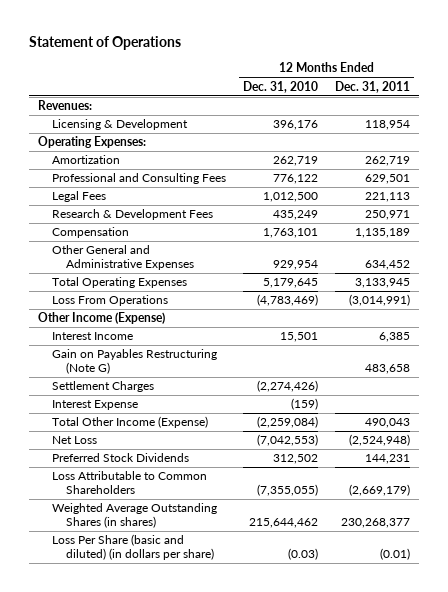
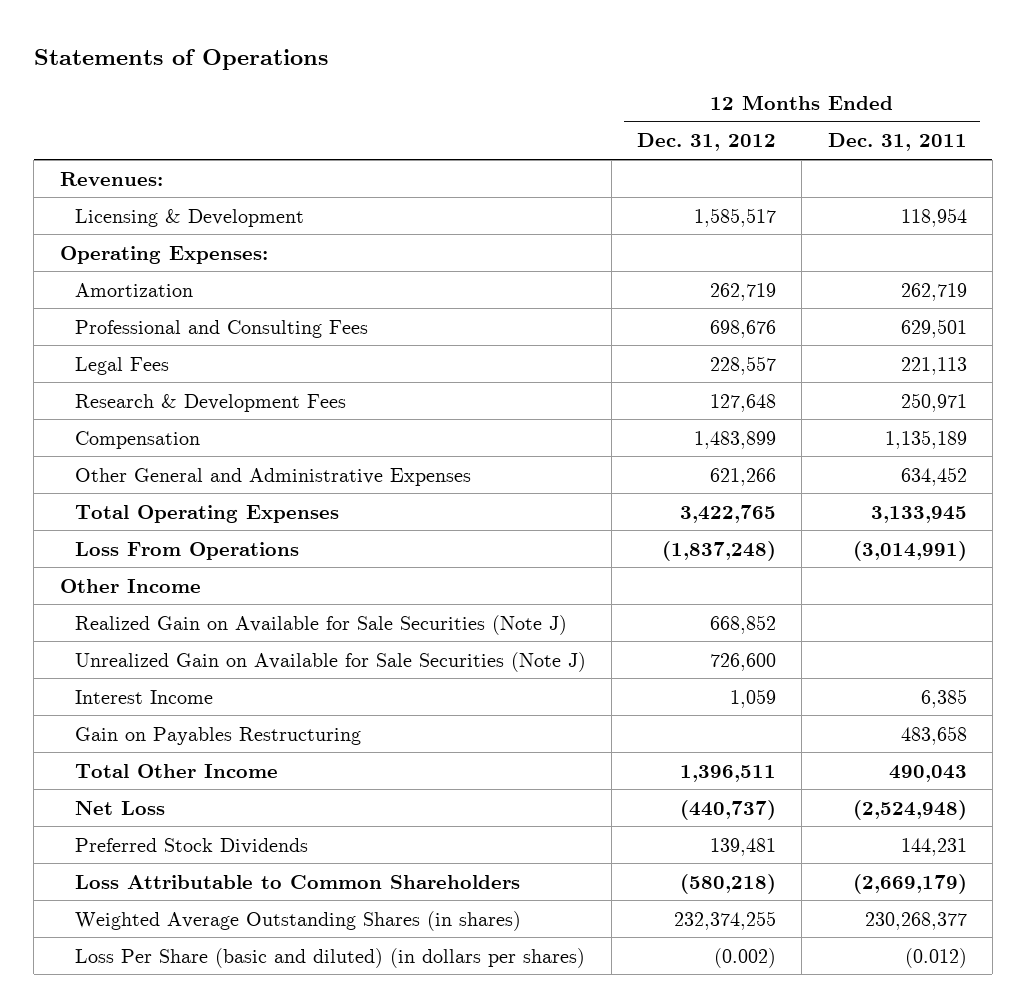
[28,36,181,51] Statement of Operations -> [33,48,328,70] Statements of Operations
[243,80,319,93] Dec. 31, 2010 -> none
none -> [637,133,777,152] Dec. 31, 2012
[37,312,165,325] Other Income (Expense) -> [59,578,201,593] Other Income
none -> [74,614,567,635] Realized Gain on Available for Sale Securities (Note J)
none -> [74,651,586,672] Unrealized Gain on Available for Sale Securities (Note J)
[51,381,154,393] Settlement Charges -> none
[51,400,138,411] Interest Expense -> none
[51,349,217,375] Gain on Payables Restructuring (Note G) -> [74,726,361,745] Gain on Payables Restructuring
[51,416,208,429] Total Other Income (Expense) -> [74,763,278,778] Total Other Income
[51,534,215,561] Loss Per Share (basic and diluted) (in dollars per share) -> [74,947,585,968] Loss Per Share (basic and diluted) (in dollars per shares)
[380,548,411,561] (0.01) -> [904,947,967,968] (0.012)

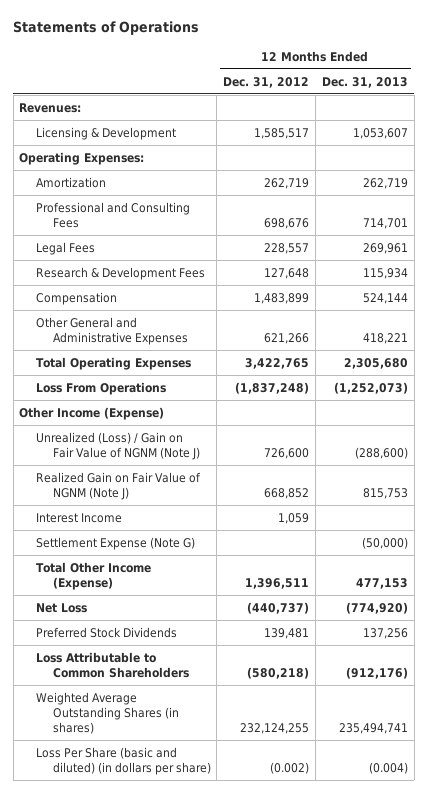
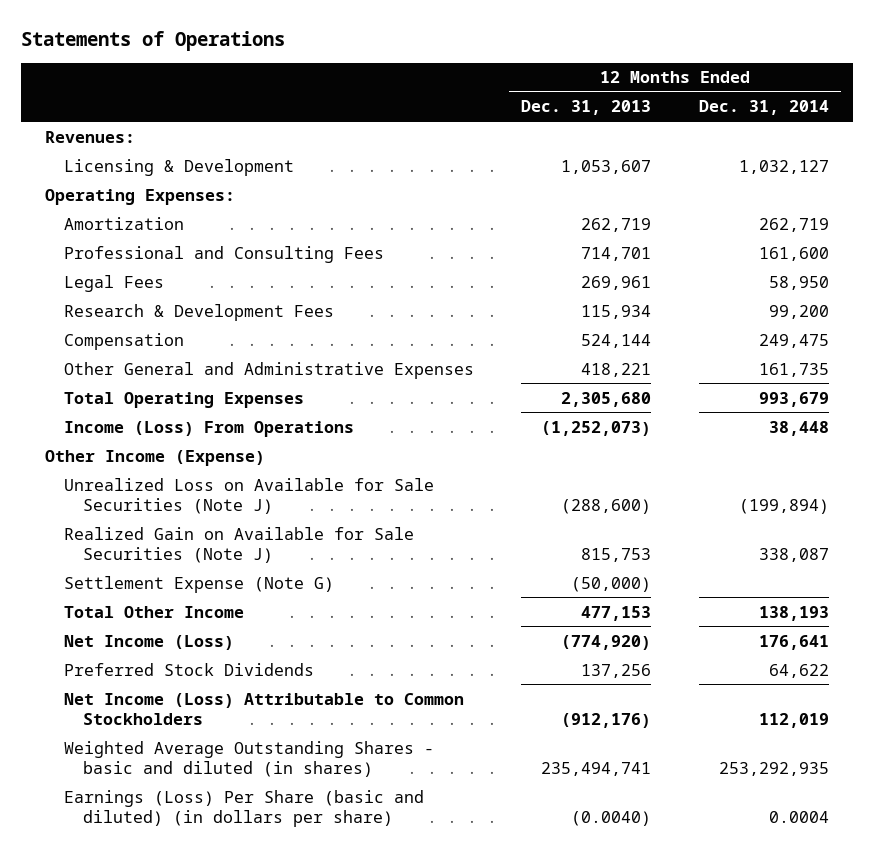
[223,76,310,88] Dec. 31, 2012 -> none
none -> [698,100,829,116] Dec. 31, 2014
[35,381,166,395] Loss From Operations -> [63,420,354,437] Income (Loss) From Operations
[35,512,122,523] Interest Income -> none
[35,431,200,460] Unrealized (Loss) / Gain on Fair Value of NGNM (Note J) -> [63,477,434,514] Unrealized Loss on Available for Sale Securities (Note J)
[35,471,201,500] Realized Gain on Fair Value of NGNM (Note J) -> [63,526,414,563] Realized Gain on Available for Sale Securities (Note J)
[35,561,151,590] Total Other Income (Expense) -> [63,605,244,618] Total Other Income
[35,602,87,613] Net Loss -> [63,634,234,650] Net Income (Loss)
[35,651,189,678] Loss Attributable to Common Shareholders -> [63,692,464,725] Net Income (Loss) Attributable to Common Stockholders
[35,691,179,735] Weighted Average Outstanding Shares (in shares) -> [63,740,434,777] Weighted Average Outstanding Shares - basic and diluted (in shares)
[35,746,211,775] Loss Per Share (basic and diluted) (in dollars per share) -> [63,789,424,827] Earnings (Loss) Per Share (basic and diluted) (in dollars per share)
[368,761,408,774] (0.004) -> [571,810,652,826] (0.0040)

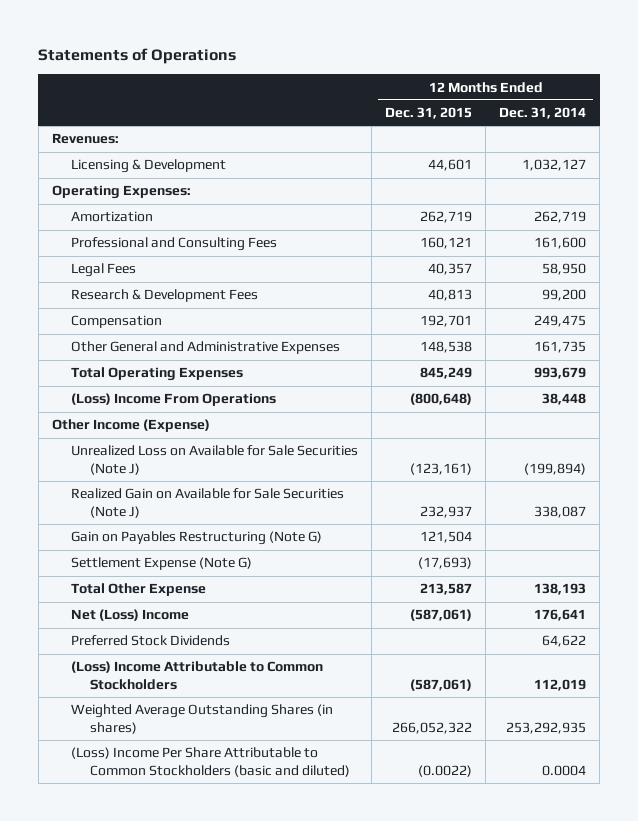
[521,100,652,116] Dec. 31, 2013 -> none
none -> [384,107,472,120] Dec. 31, 2015
[63,420,354,437] Income (Loss) From Operations -> [70,393,276,407] (Loss) Income From Operations
none -> [70,531,322,546] Gain on Payables Restructuring (Note G)
[63,605,244,618] Total Other Income -> [70,583,206,597] Total Other Expense
[63,634,234,650] Net Income (Loss) -> [70,609,189,622] Net (Loss) Income
[63,692,464,725] Net Income (Loss) Attributable to Common Stockholders -> [70,661,323,690] (Loss) Income Attributable to Common Stockholders
[63,740,434,777] Weighted Average Outstanding Shares - basic and diluted (in shares) -> [70,704,333,734] Weighted Average Outstanding Shares (in shares)
[63,789,424,827] Earnings (Loss) Per Share (basic and diluted) (in dollars per share) -> [70,747,350,777] (Loss) Income Per Share Attributable to Common Stockholders (basic and diluted)

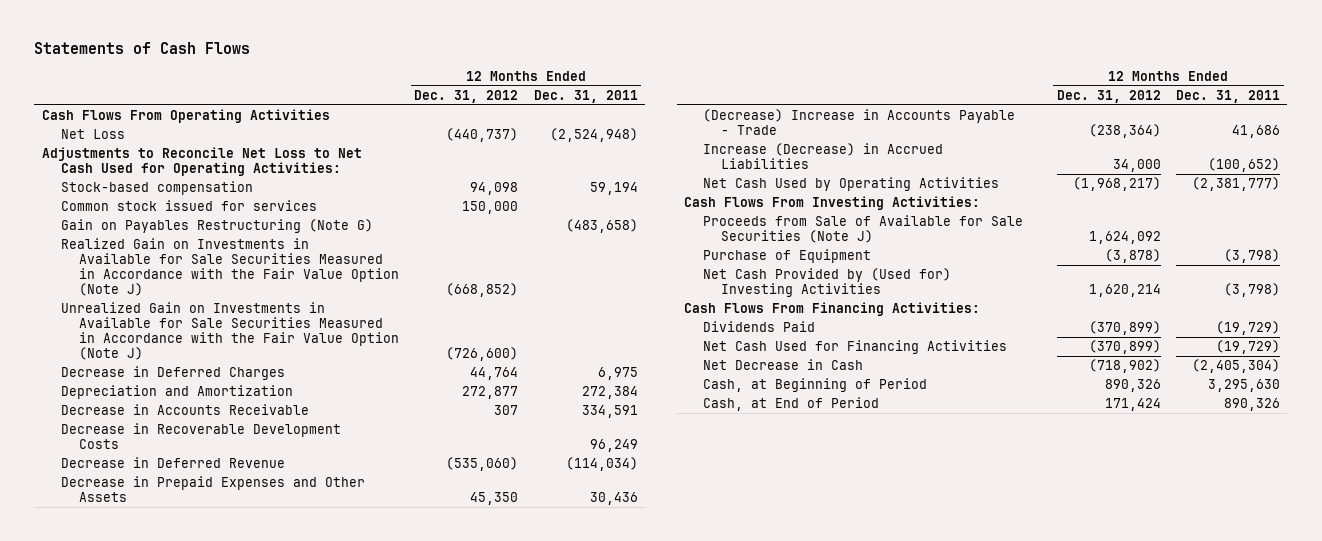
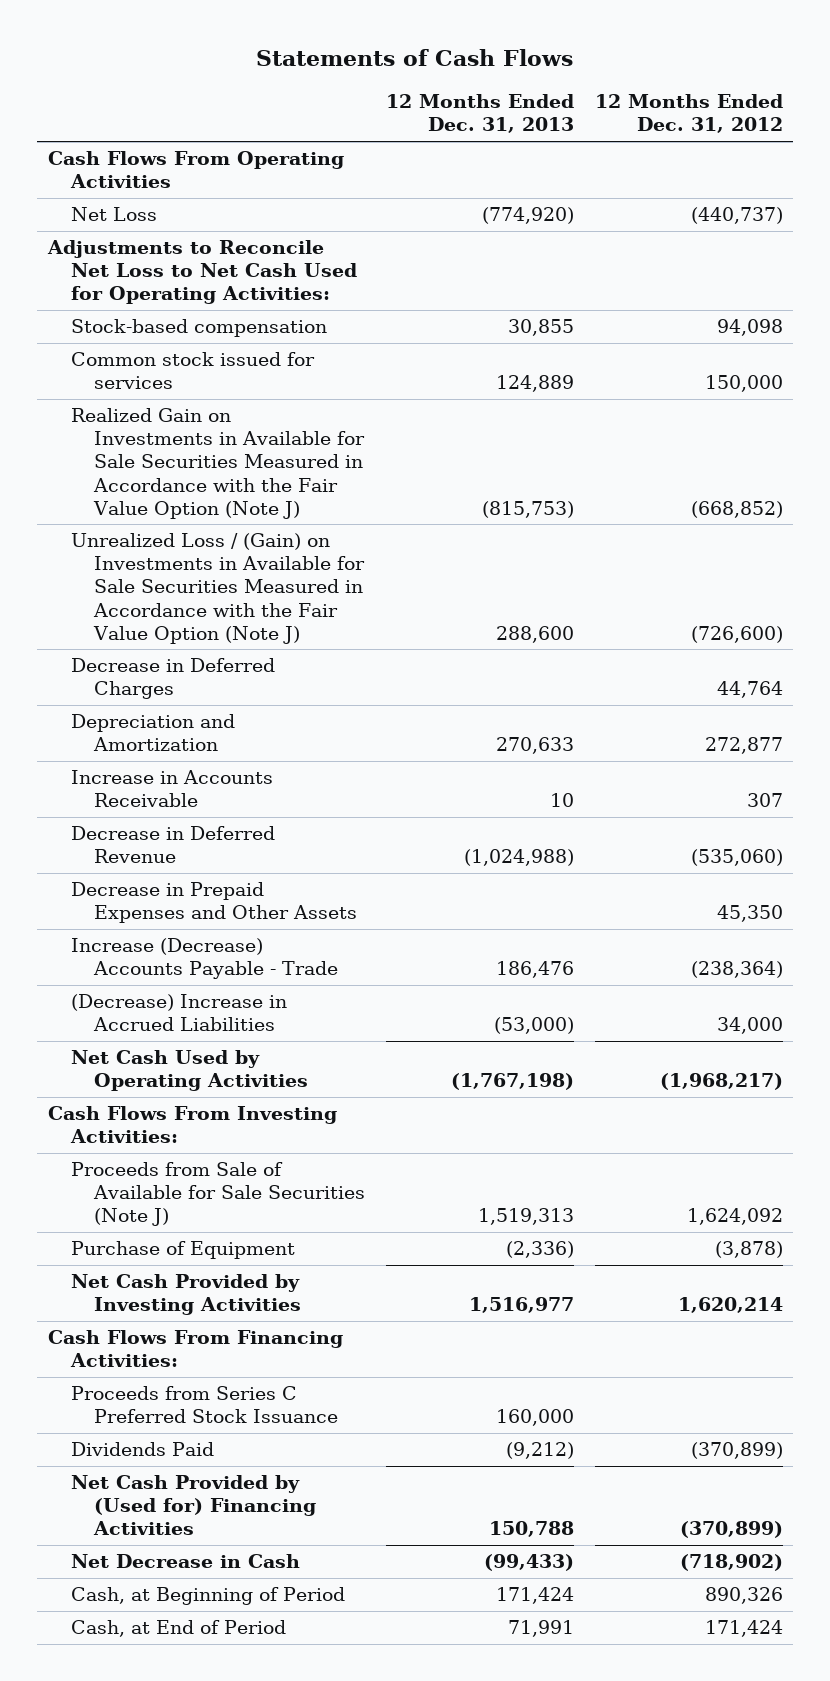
[533,89,638,103] Dec. 31, 2011 -> none
none -> [386,94,575,134] 12 Months Ended Dec. 31, 2013
[60,219,373,234] Gain on Payables Restructuring (Note G) -> none
[60,302,400,360] Unrealized Gain on Investments in Available for Sale Securities Measured in Accordance with the Fair Value Option (Note J) -> [70,533,366,644] Unrealized Loss / (Gain) on Investments in Available for Sale Securities Measured in Accordance with the Fair Value Option (Note J)
[60,423,341,450] Decrease in Recoverable Development Costs -> none
[60,404,309,416] Decrease in Accounts Receivable -> [70,770,273,808] Increase in Accounts Receivable
[702,109,1015,136] (Decrease) Increase in Accounts Payable - Trade -> [70,938,339,980] Increase (Decrease) Accounts Payable - Trade
[702,143,943,170] Increase (Decrease) in Accrued Liabilities -> [70,994,287,1032] (Decrease) Increase in Accrued Liabilities
[702,268,951,298] Net Cash Provided by (Used for) Investing Activities -> [70,1274,302,1316] Net Cash Provided by Investing Activities
none -> [70,1386,339,1424] Proceeds from Series C Preferred Stock Issuance
[702,340,1007,355] Net Cash Used for Financing Activities -> [70,1475,317,1536] Net Cash Provided by (Used for) Financing Activities

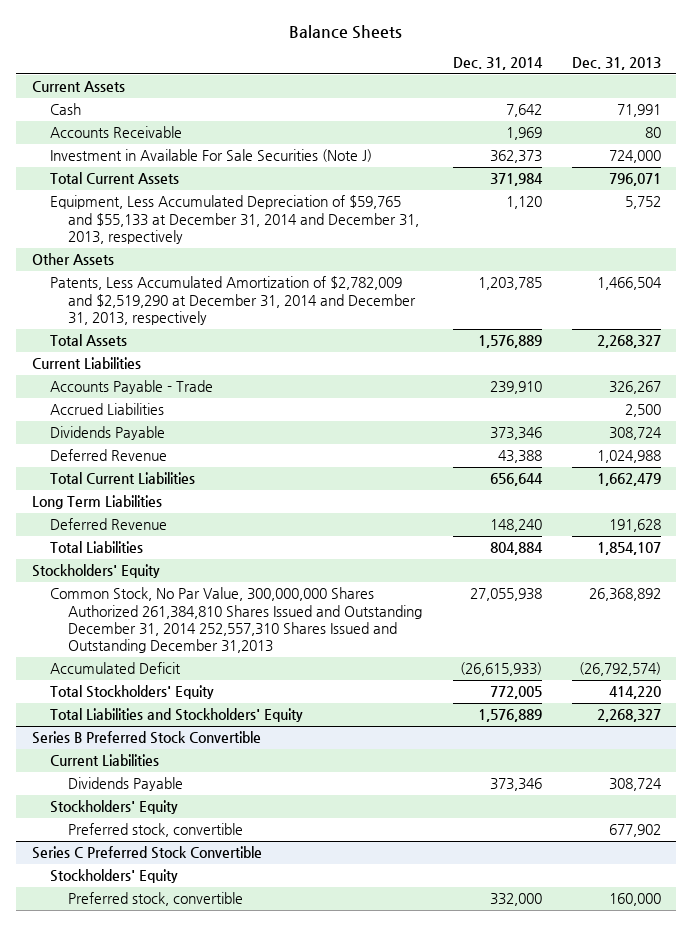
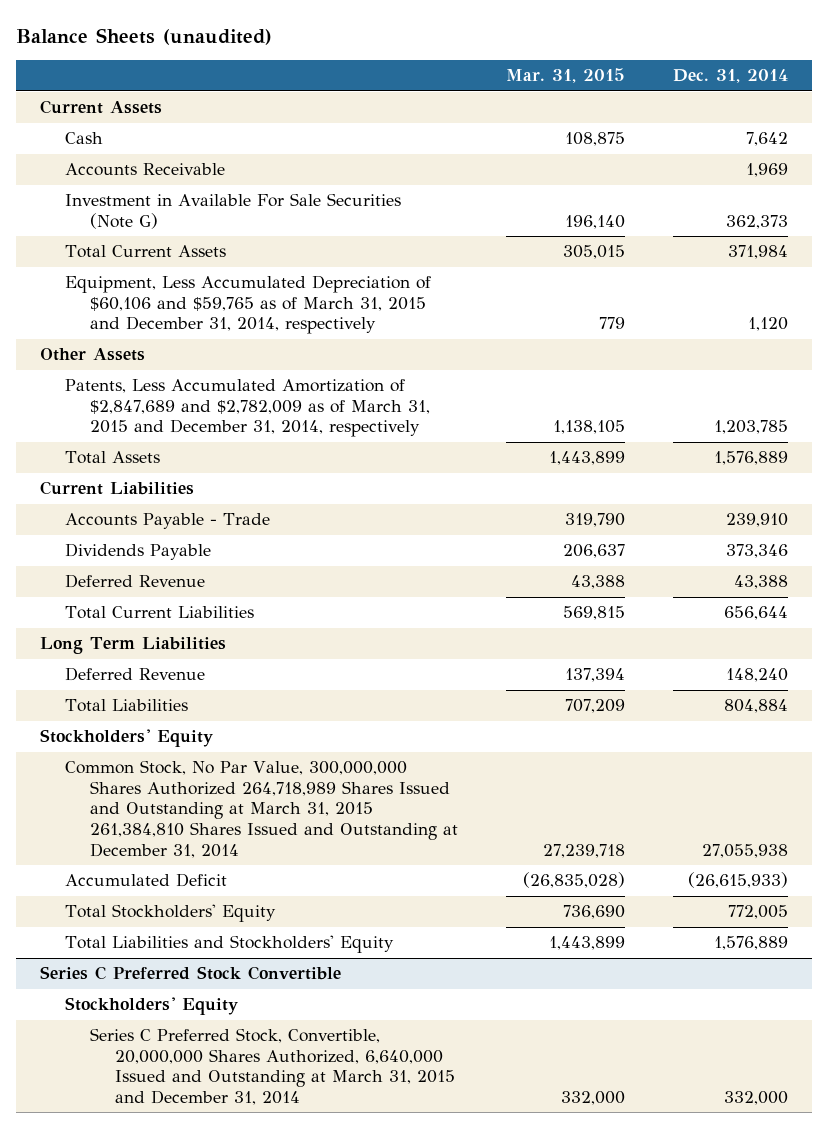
[289,25,403,40] Balance Sheets -> [15,27,272,45] Balance Sheets (unaudited)
[571,57,661,71] Dec. 31, 2013 -> none
none -> [505,68,625,84] Mar. 31, 2015
[49,149,372,163] Investment in Available For Sale Securities (Note J) -> [64,193,401,229] Investment in Available For Sale Securities (Note G)
[49,195,420,244] Equipment, Less Accumulated Depreciation of $59,765 and $55,133 at December 31, 2014 and December 31, 2013, respectively -> [64,275,431,335] Equipment, Less Accumulated Depreciation of $60,106 and $59,765 as of March 31, 2015 and December 31, 2014, respectively
[49,276,417,325] Patents, Less Accumulated Amortization of $2,782,009 and $2,519,290 at December 31, 2014 and December 31, 2013, respectively -> [64,379,431,438] Patents, Less Accumulated Amortization of $2,847,689 and $2,782,009 as of March 31, 2015 and December 31, 2014, respectively
[49,403,164,416] Accrued Liabilities -> none
[49,587,423,654] Common Stock, No Par Value, 300,000,000 Shares Authorized 261,384,810 Shares Issued and Outstanding December 31, 2014 252,557,310 Shares Issued and Outstanding December 31,2013 -> [64,760,459,858] Common Stock, No Par Value, 300,000,000 Shares Authorized 264,718,989 Shares Issued and Outstanding at March 31, 2015 261,384,810 Shares Issued and Outstanding at December 31, 2014
[31,731,261,745] Series B Preferred Stock Convertible -> none
[49,754,159,767] Current Liabilities -> none
[68,777,184,792] Dividends Payable -> none
[49,800,178,815] Stockholders' Equity -> none
[68,823,244,838] Preferred stock, convertible -> none
[68,892,244,907] Preferred stock, convertible -> [90,1028,456,1105] Series C Preferred Stock, Convertible, 20,000,000 Shares Authorized, 6,640,000 Issued and Outstanding at March 31, 2015 and December 31, 2014

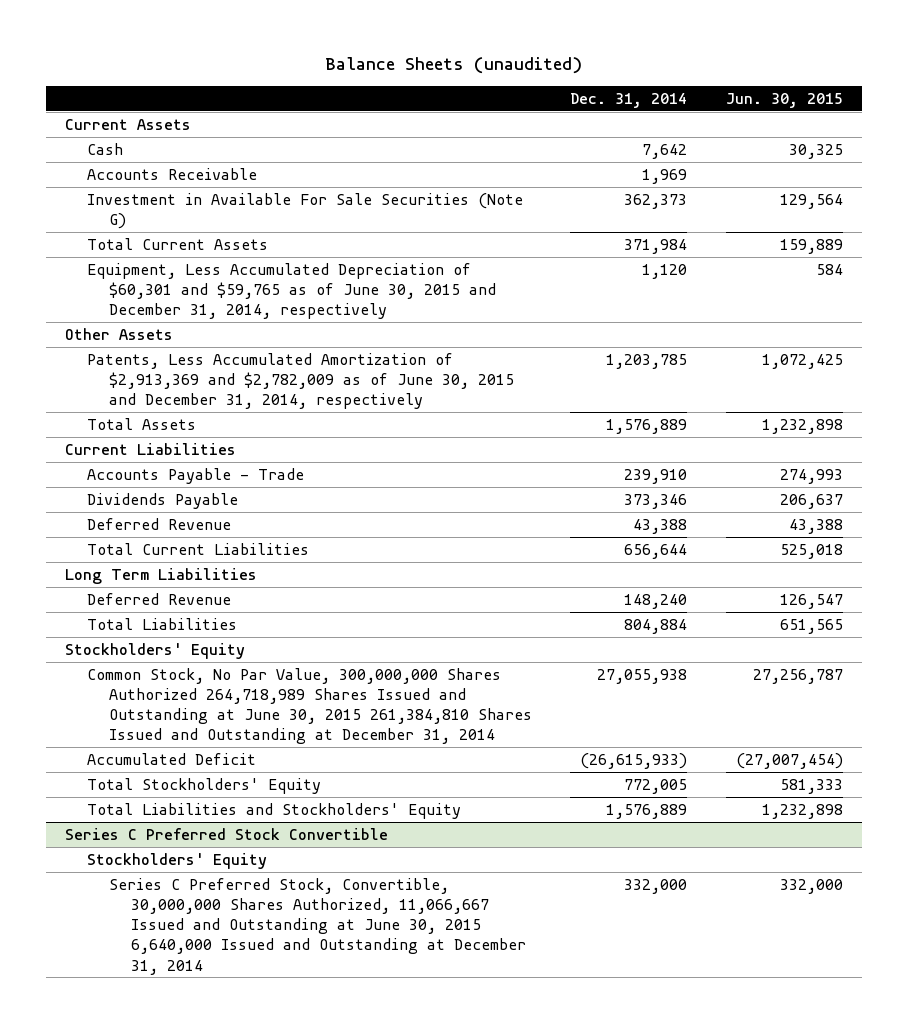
[505,68,625,84] Mar. 31, 2015 -> none
none -> [725,92,843,108] Jun. 30, 2015
[64,275,431,335] Equipment, Less Accumulated Depreciation of $60,106 and $59,765 as of March 31, 2015 and December 31, 2014, respectively -> [86,262,497,320] Equipment, Less Accumulated Depreciation of $60,301 and $59,765 as of June 30, 2015 and December 31, 2014, respectively
[64,379,431,438] Patents, Less Accumulated Amortization of $2,847,689 and $2,782,009 as of March 31, 2015 and December 31, 2014, respectively -> [86,352,515,410] Patents, Less Accumulated Amortization of $2,913,369 and $2,782,009 as of June 30, 2015 and December 31, 2014, respectively
[64,760,459,858] Common Stock, No Par Value, 300,000,000 Shares Authorized 264,718,989 Shares Issued and Outstanding at March 31, 2015 261,384,810 Shares Issued and Outstanding at December 31, 2014 -> [86,667,533,745] Common Stock, No Par Value, 300,000,000 Shares Authorized 264,718,989 Shares Issued and Outstanding at June 30, 2015 261,384,810 Shares Issued and Outstanding at December 31, 2014
[90,1028,456,1105] Series C Preferred Stock, Convertible, 20,000,000 Shares Authorized, 6,640,000 Issued and Outstanding at March 31, 2015 and December 31, 2014 -> [109,877,527,975] Series C Preferred Stock, Convertible, 30,000,000 Shares Authorized, 11,066,667 Issued and Outstanding at June 30, 2015 6,640,000 Issued and Outstanding at December 31, 2014

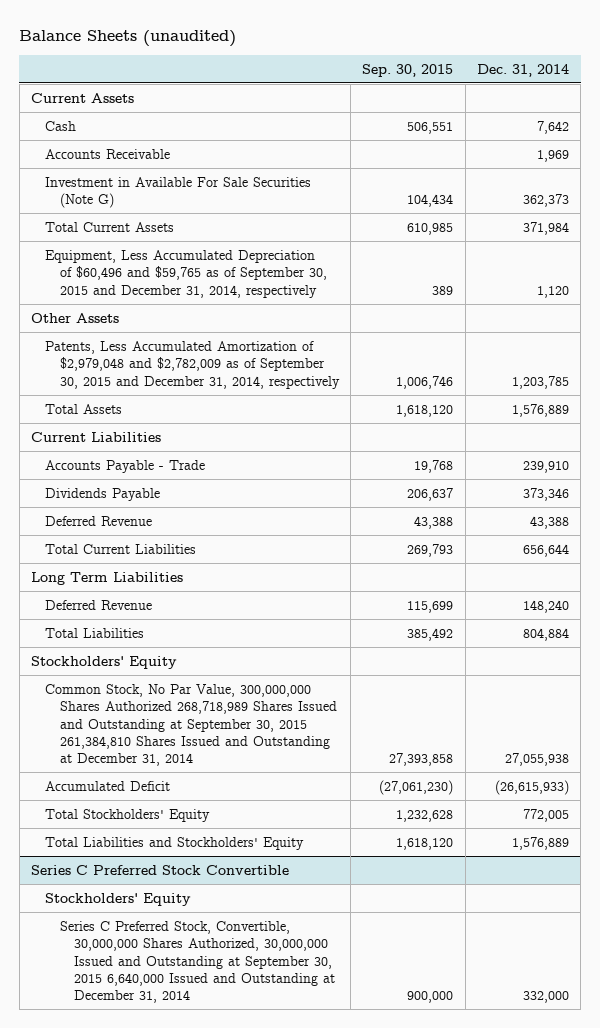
[725,92,843,108] Jun. 30, 2015 -> none
none -> [362,63,454,77] Sep. 30, 2015
[86,262,497,320] Equipment, Less Accumulated Depreciation of $60,301 and $59,765 as of June 30, 2015 and December 31, 2014, respectively -> [45,249,327,298] Equipment, Less Accumulated Depreciation of $60,496 and $59,765 as of September 30, 2015 and December 31, 2014, respectively
[86,352,515,410] Patents, Less Accumulated Amortization of $2,913,369 and $2,782,009 as of June 30, 2015 and December 31, 2014, respectively -> [45,340,340,389] Patents, Less Accumulated Amortization of $2,979,048 and $2,782,009 as of September 30, 2015 and December 31, 2014, respectively
[86,667,533,745] Common Stock, No Par Value, 300,000,000 Shares Authorized 264,718,989 Shares Issued and Outstanding at June 30, 2015 261,384,810 Shares Issued and Outstanding at December 31, 2014 -> [45,683,337,767] Common Stock, No Par Value, 300,000,000 Shares Authorized 268,718,989 Shares Issued and Outstanding at September 30, 2015 261,384,810 Shares Issued and Outstanding at December 31, 2014
[109,877,527,975] Series C Preferred Stock, Convertible, 30,000,000 Shares Authorized, 11,066,667 Issued and Outstanding at June 30, 2015 6,640,000 Issued and Outstanding at December 31, 2014 -> [59,920,336,1004] Series C Preferred Stock, Convertible, 30,000,000 Shares Authorized, 30,000,000 Issued and Outstanding at September 30, 2015 6,640,000 Issued and Outstanding at December 31, 2014

